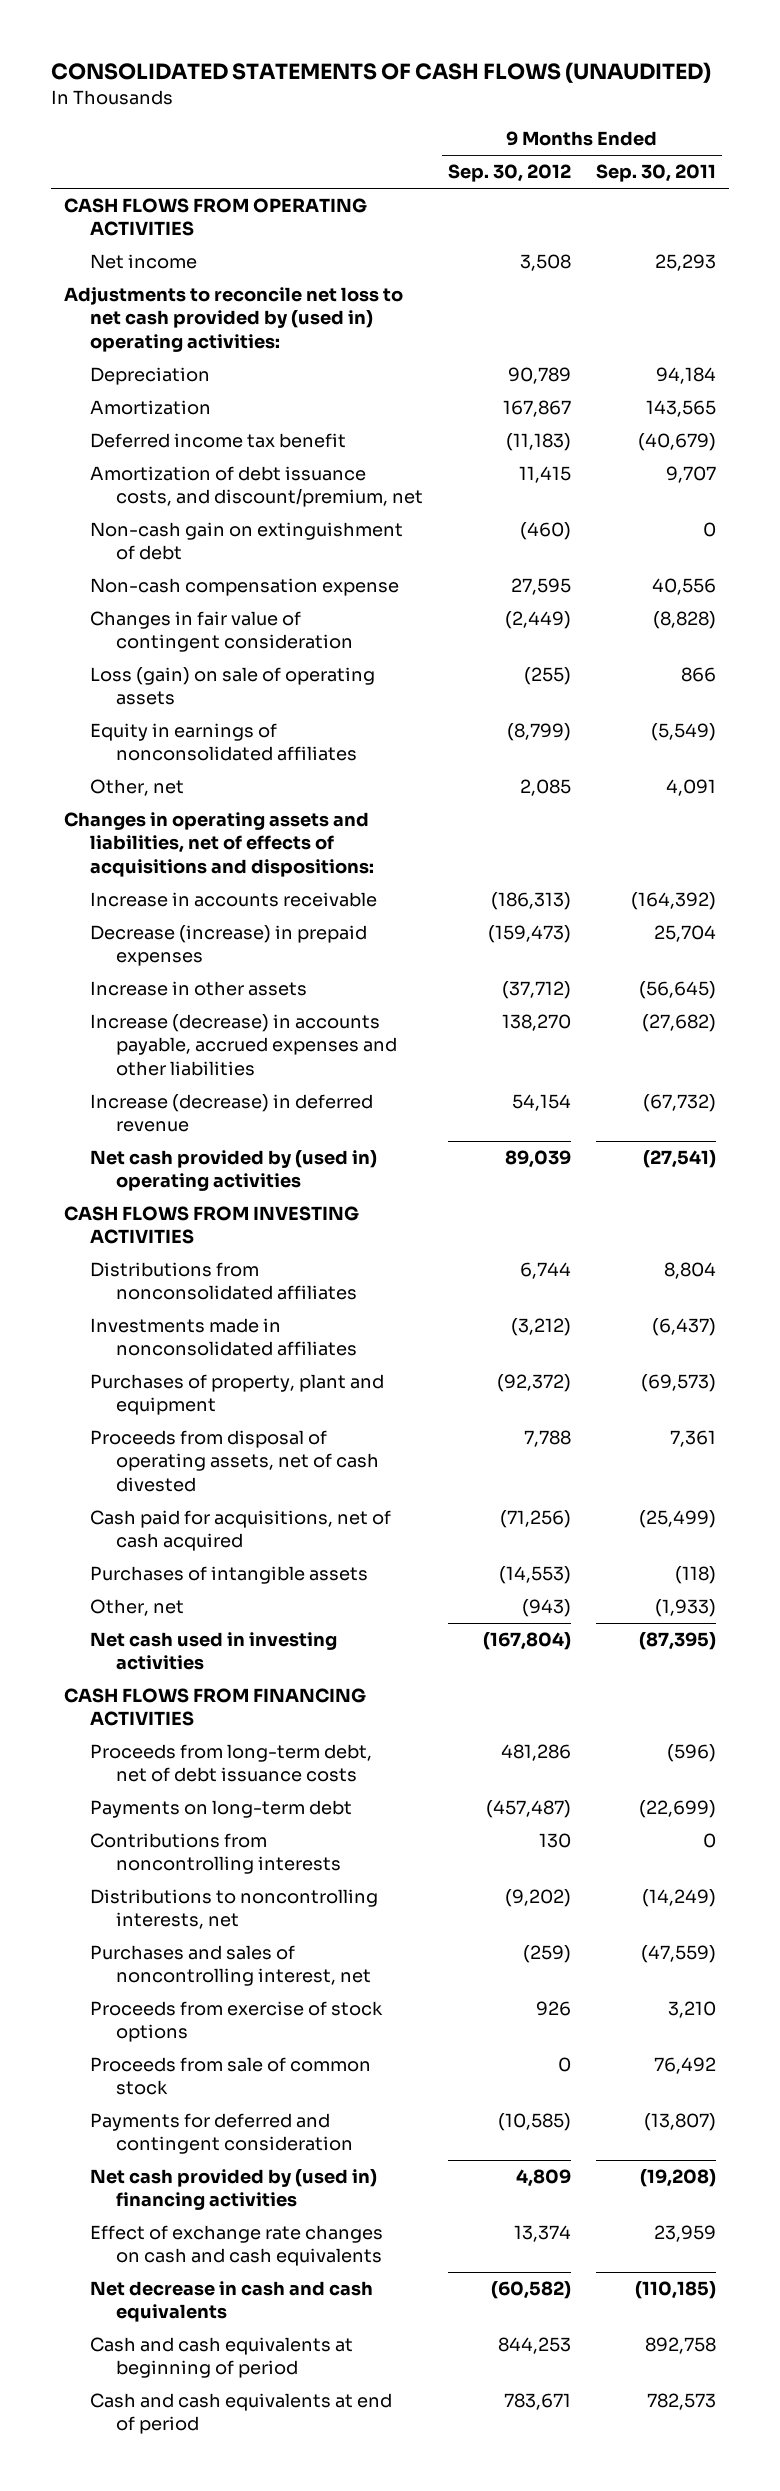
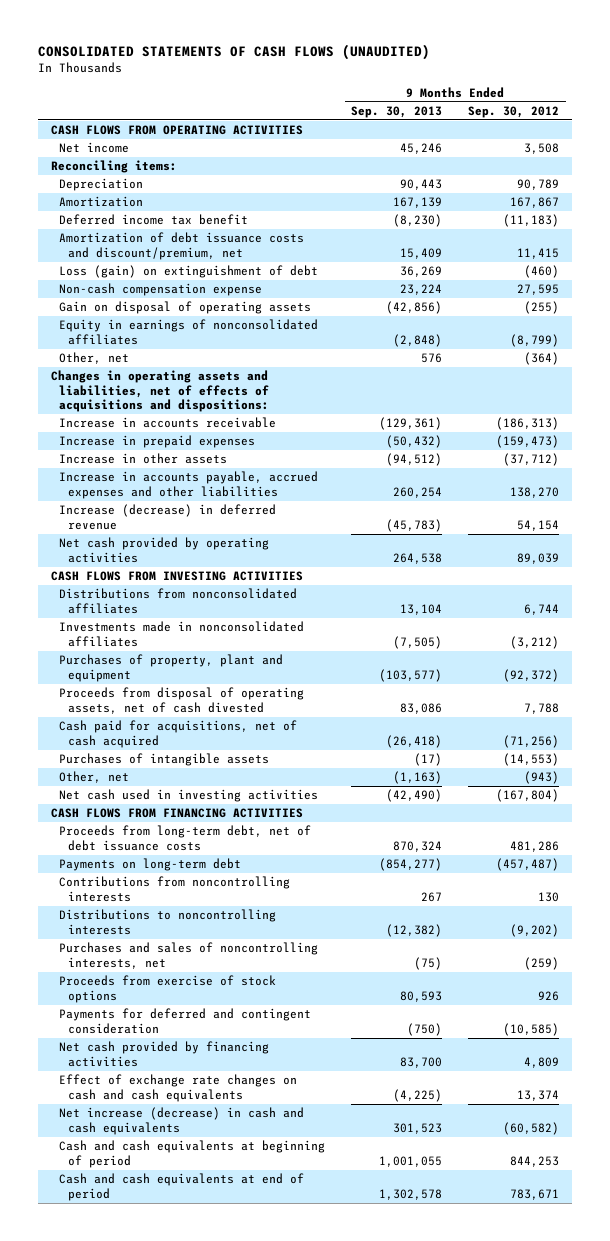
[596,164,717,183] Sep. 30, 2011 -> none
none -> [351,106,443,119] Sep. 30, 2013
[63,287,403,352] Adjustments to reconcile net loss to net cash provided by (used in) operating activities: -> [50,160,177,174] Reconciling items:
[89,466,424,508] Amortization of debt issuance costs, and discount/premium, net -> [59,232,305,260] Amortization of debt issuance costs and discount/premium, net
[89,522,403,561] Non-cash gain on extinguishment of debt -> [59,265,319,279] Loss (gain) on extinguishment of debt
[89,611,354,653] Changes in fair value of contingent consideration -> none
[89,667,375,706] Loss (gain) on sale of operating assets -> [59,301,312,315] Gain on disposal of operating assets
[520,779,572,797] 2,085 -> [524,352,560,366] (364)
[89,925,367,967] Decrease (increase) in prepaid expenses -> [59,435,256,449] Increase in prepaid expenses
[89,1014,398,1076] Increase (decrease) in accounts payable, accrued expenses and other liabilities -> [59,471,319,499] Increase in accounts payable, accrued expenses and other liabilities
[89,1150,377,1192] Net cash provided by (used in) operating activities -> [59,537,270,563] Net cash provided by operating activities
[89,1889,378,1930] Distributions to noncontrolling interests, net -> [59,909,277,935] Distributions to noncontrolling interests
[89,1945,372,1987] Purchases and sales of noncontrolling interest, net -> [59,942,319,969] Purchases and sales of noncontrolling interests, net
[89,2057,371,2096] Proceeds from sale of common stock -> none
[89,2169,377,2211] Net cash provided by (used in) financing activities -> [59,1041,270,1067] Net cash provided by financing activities
[89,2281,373,2323] Net decrease in cash and cash equivalents -> [59,1107,305,1135] Net increase (decrease) in cash and cash equivalents

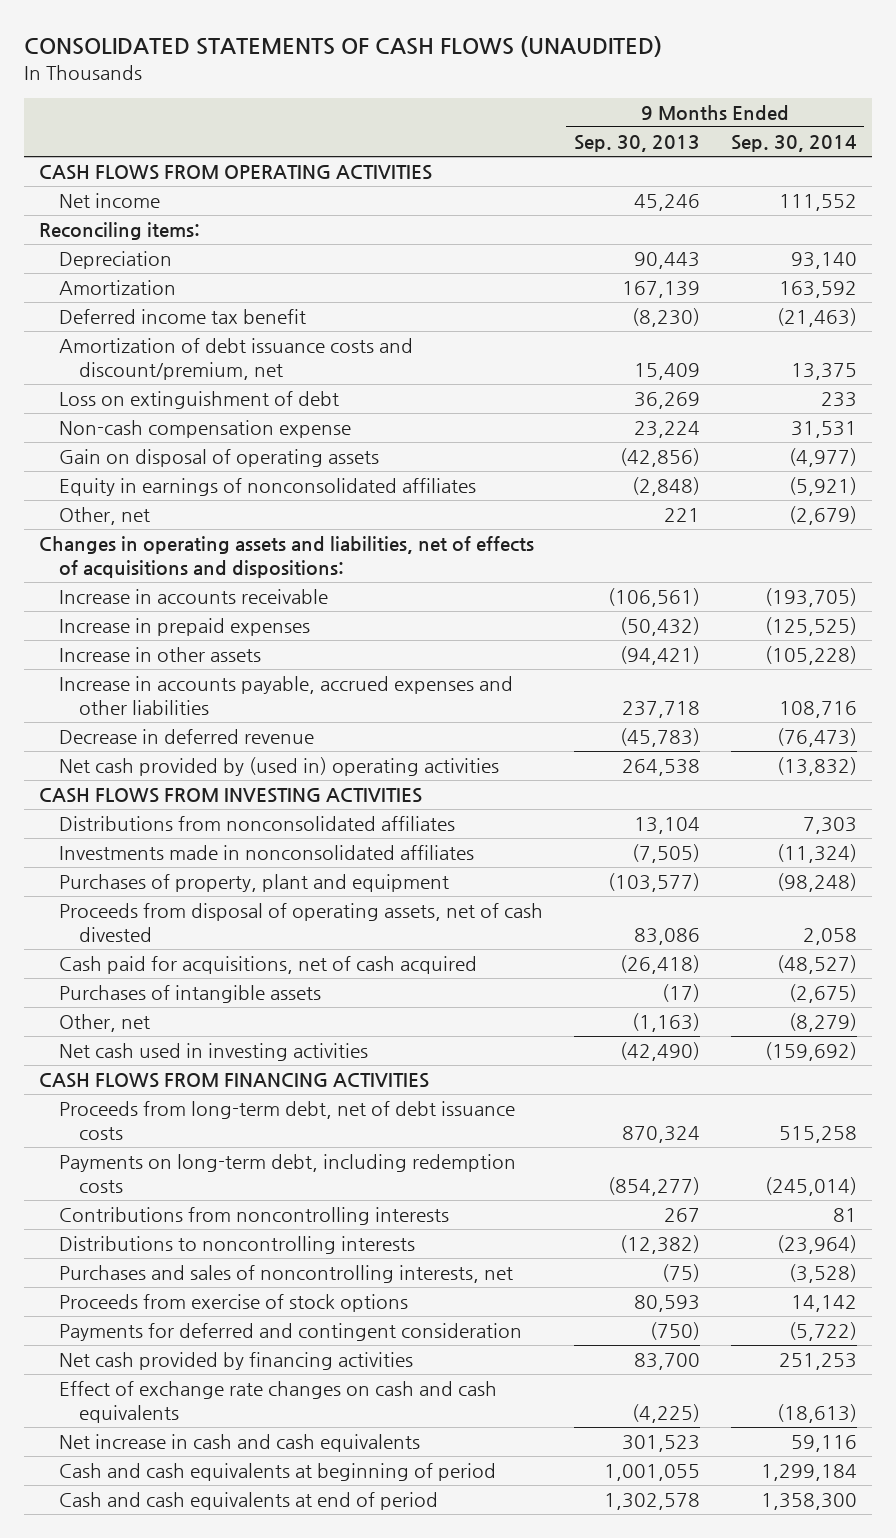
[468,106,560,119] Sep. 30, 2012 -> none
none -> [730,135,857,153] Sep. 30, 2014
[59,265,319,279] Loss (gain) on extinguishment of debt -> [59,391,340,410] Loss on extinguishment of debt
[421,353,443,364] 576 -> [663,508,700,523] 221
[379,417,443,431] (129,361) -> [607,588,700,608] (106,561)
[386,453,443,467] (94,512) -> [619,646,700,666] (94,421)
[393,486,443,498] 260,254 -> [621,700,700,718] 237,718
[59,504,277,530] Increase (decrease) in deferred revenue -> [59,729,315,745] Decrease in deferred revenue
[59,537,270,563] Net cash provided by operating activities -> [59,757,500,777] Net cash provided by (used in) operating activities
[59,858,242,872] Payments on long-term debt -> [59,1154,517,1193] Payments on long-term debt, including redemption costs
[59,1107,305,1135] Net increase (decrease) in cash and cash equivalents -> [59,1434,421,1453] Net increase in cash and cash equivalents

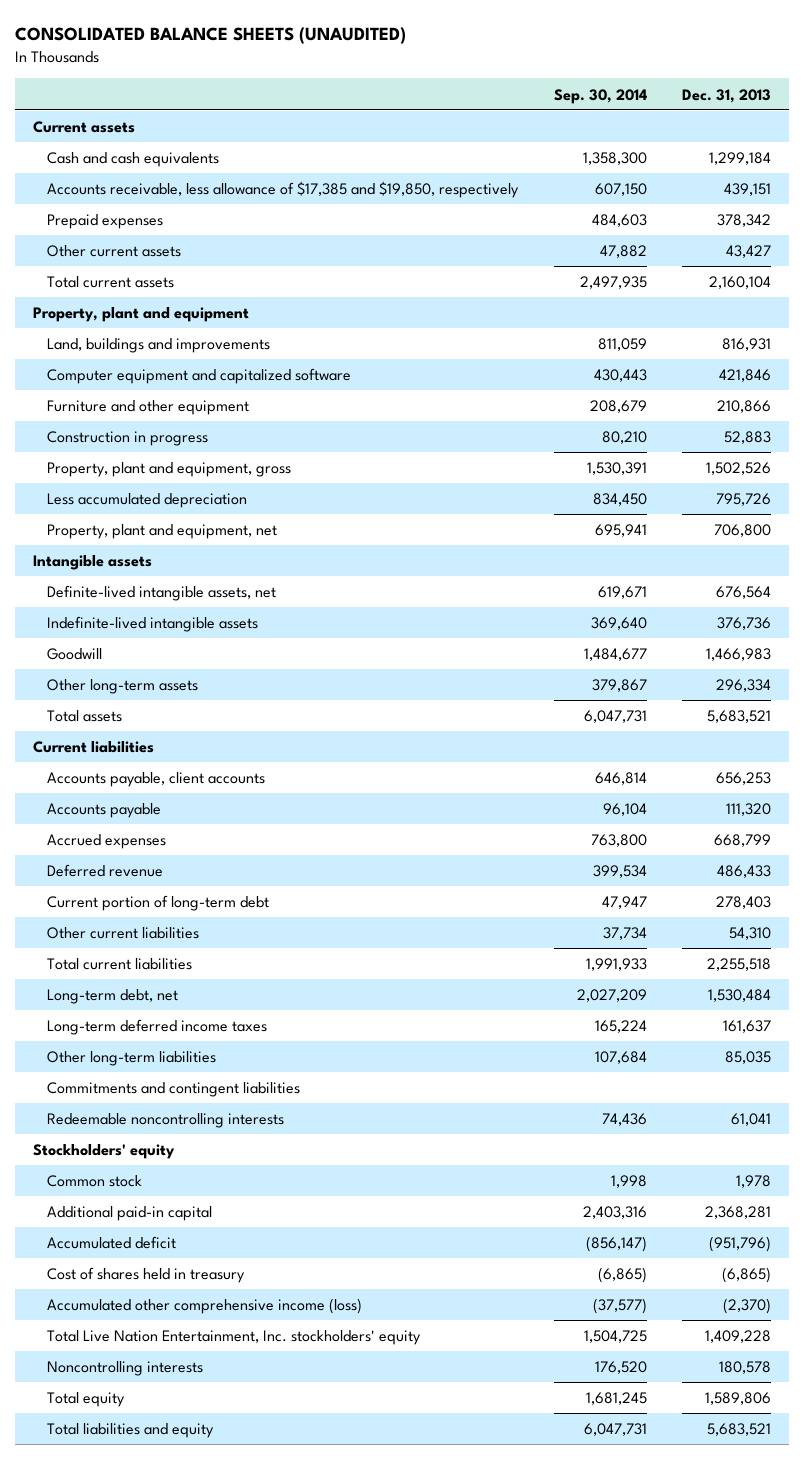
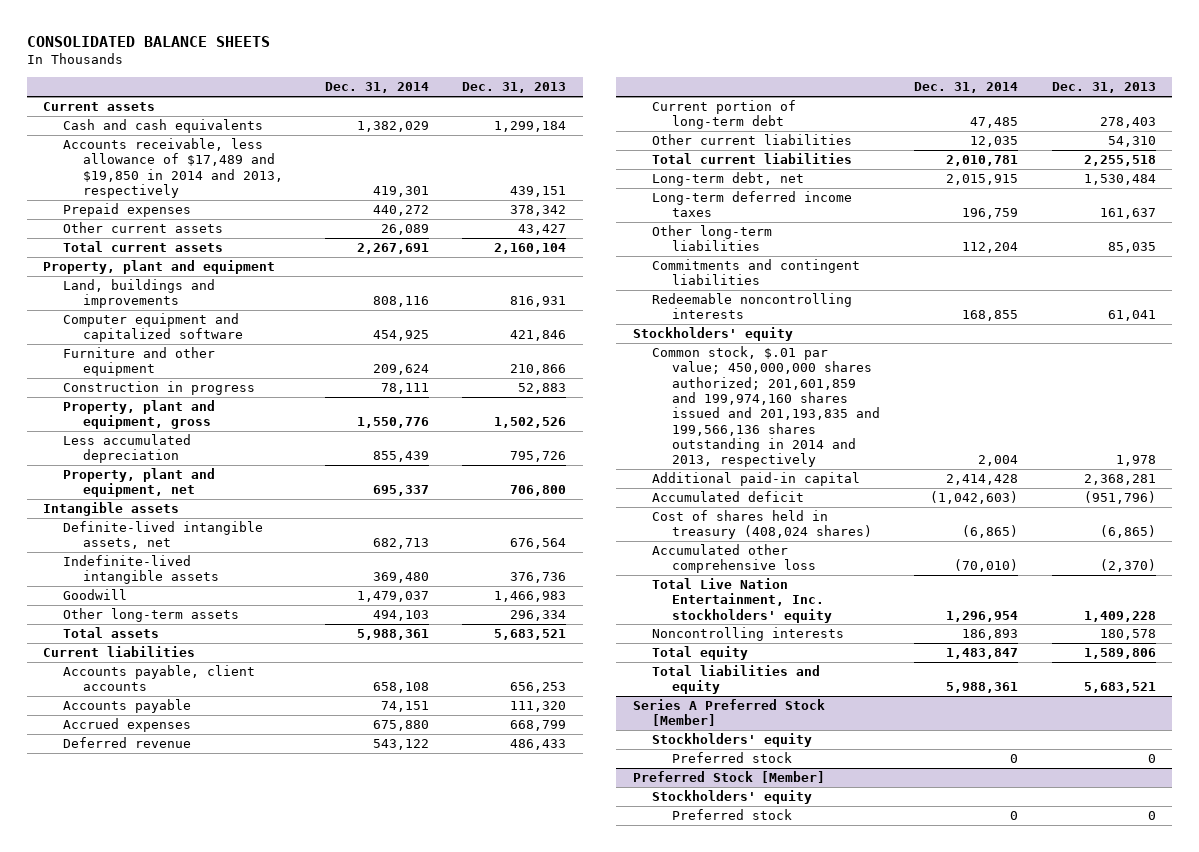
[15,27,407,45] CONSOLIDATED BALANCE SHEETS (UNAUDITED) -> [26,35,270,47] CONSOLIDATED BALANCE SHEETS
[553,88,647,104] Sep. 30, 2014 -> none
none -> [324,82,429,94] Dec. 31, 2014
[47,181,520,199] Accounts receivable, less allowance of $17,385 and $19,850, respectively -> [63,138,284,199] Accounts receivable, less allowance of $17,489 and $19,850 in 2014 and 2013, respectively
[47,1175,143,1188] Common stock -> [652,346,881,468] Common stock, $.01 par value; 450,000,000 shares authorized; 201,601,859 and 199,974,160 shares issued and 201,193,835 and 199,566,136 shares outstanding in 2014 and 2013, respectively
[47,1267,246,1284] Cost of shares held in treasury -> [652,510,873,540] Cost of shares held in treasury (408,024 shares)
[47,1298,363,1315] Accumulated other comprehensive income (loss) -> [652,544,817,574] Accumulated other comprehensive loss
none -> [632,699,825,727] Series A Preferred Stock [Member]
none -> [652,733,813,748] Stockholders' equity
none -> [672,752,793,764] Preferred stock
none -> [632,771,825,784] Preferred Stock [Member]
none -> [652,790,813,805] Stockholders' equity
none -> [672,809,793,821] Preferred stock

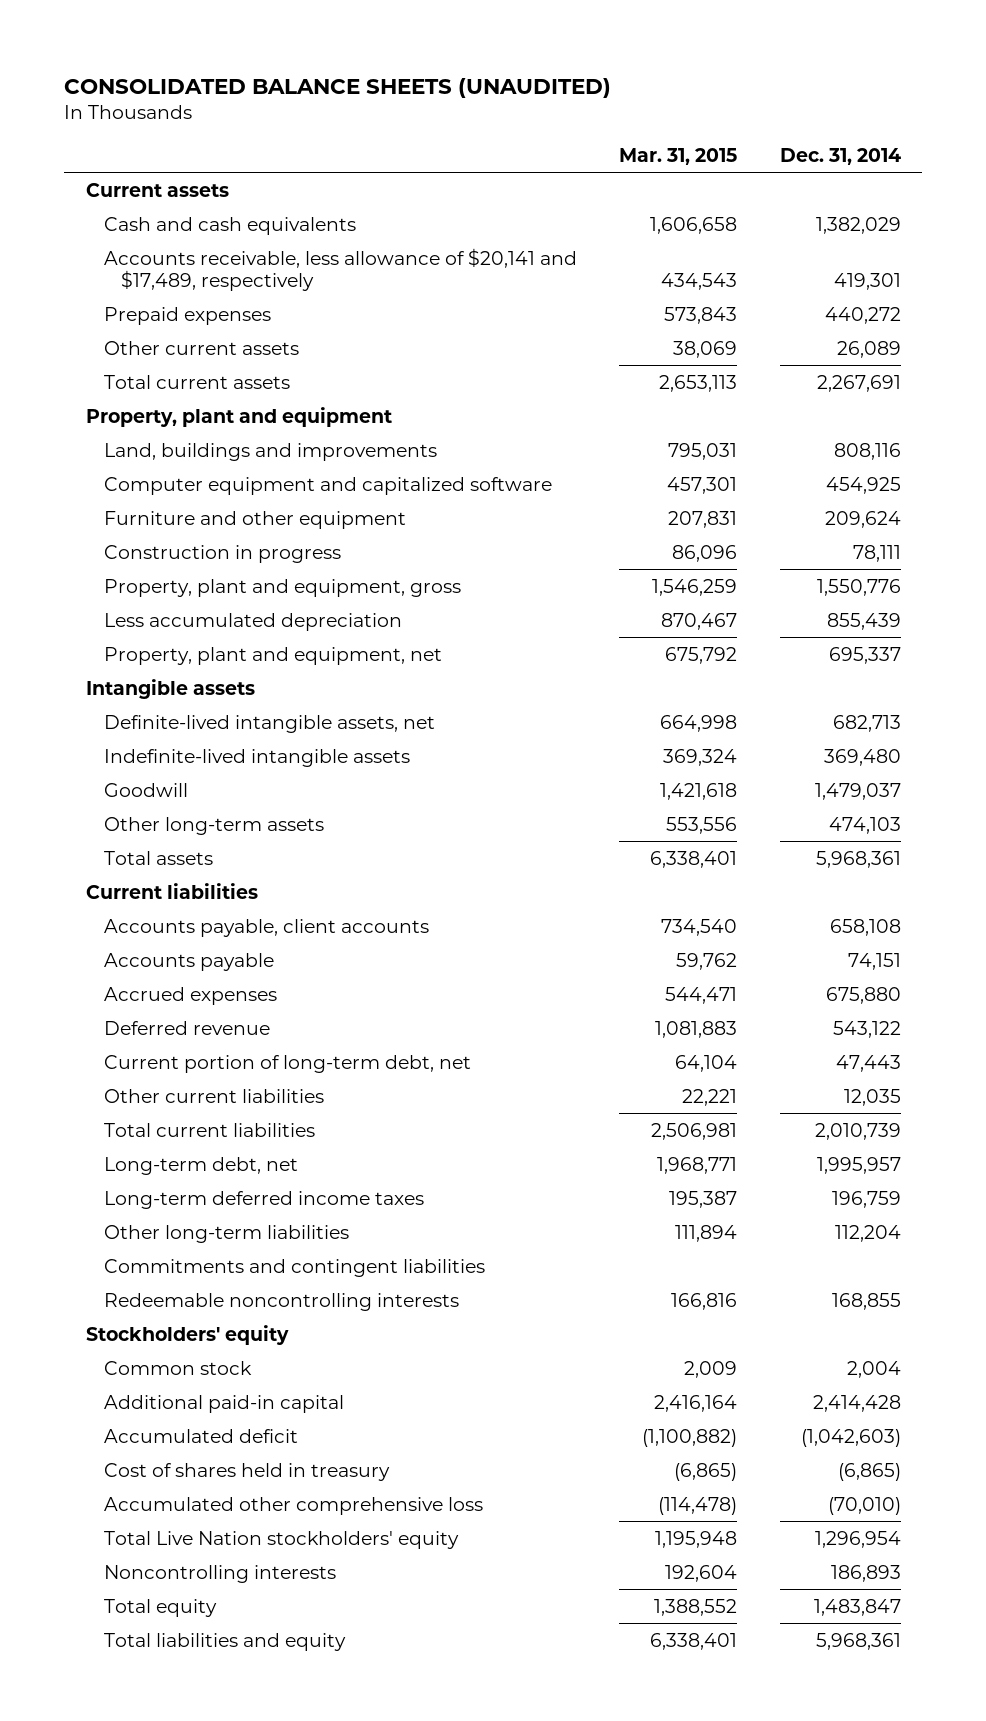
[26,35,270,47] CONSOLIDATED BALANCE SHEETS -> [64,77,612,98] CONSOLIDATED BALANCE SHEETS (UNAUDITED)
[462,82,567,94] Dec. 31, 2013 -> none
none -> [619,147,738,165] Mar. 31, 2015
[63,138,284,199] Accounts receivable, less allowance of $17,489 and $19,850 in 2014 and 2013, respectively -> [103,247,577,291] Accounts receivable, less allowance of $20,141 and $17,489, respectively
[372,610,429,622] 494,103 -> [828,816,901,834] 474,103
[356,629,429,641] 5,988,361 -> [815,850,901,868] 5,968,361
[652,100,797,130] Current portion of long-term debt -> [103,1054,471,1073] Current portion of long-term debt, net
[969,117,1018,129] 47,485 -> [835,1054,901,1072] 47,443
[945,155,1018,167] 2,010,781 -> [814,1122,901,1140] 2,010,739
[945,174,1018,186] 2,015,915 -> [816,1156,901,1174] 1,995,957
[652,346,881,468] Common stock, $.01 par value; 450,000,000 shares authorized; 201,601,859 and 199,974,160 shares issued and 201,193,835 and 199,566,136 shares outstanding in 2014 and 2013, respectively -> [103,1360,252,1375] Common stock
[652,510,873,540] Cost of shares held in treasury (408,024 shares) -> [103,1462,390,1481] Cost of shares held in treasury
[652,578,833,623] Total Live Nation Entertainment, Inc. stockholders' equity -> [103,1530,459,1549] Total Live Nation stockholders' equity
[632,699,825,727] Series A Preferred Stock [Member] -> none
[652,733,813,748] Stockholders' equity -> none
[672,752,793,764] Preferred stock -> none
[632,771,825,784] Preferred Stock [Member] -> none
[652,790,813,805] Stockholders' equity -> none
[672,809,793,821] Preferred stock -> none
[945,682,1018,694] 5,988,361 -> [815,1632,901,1650] 5,968,361

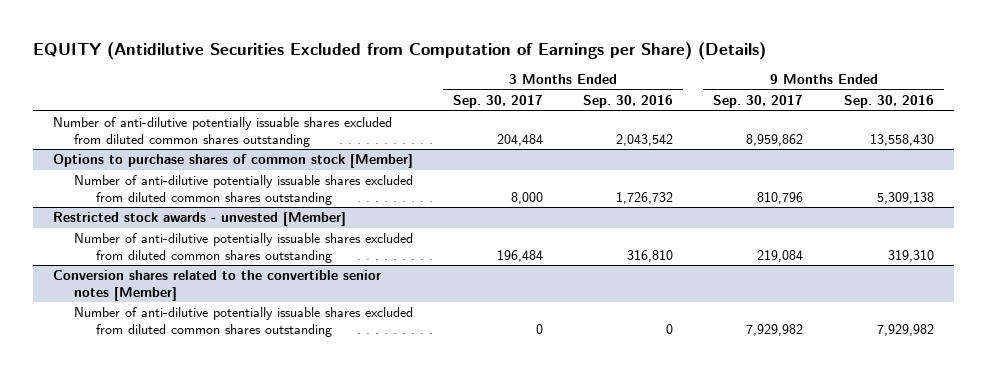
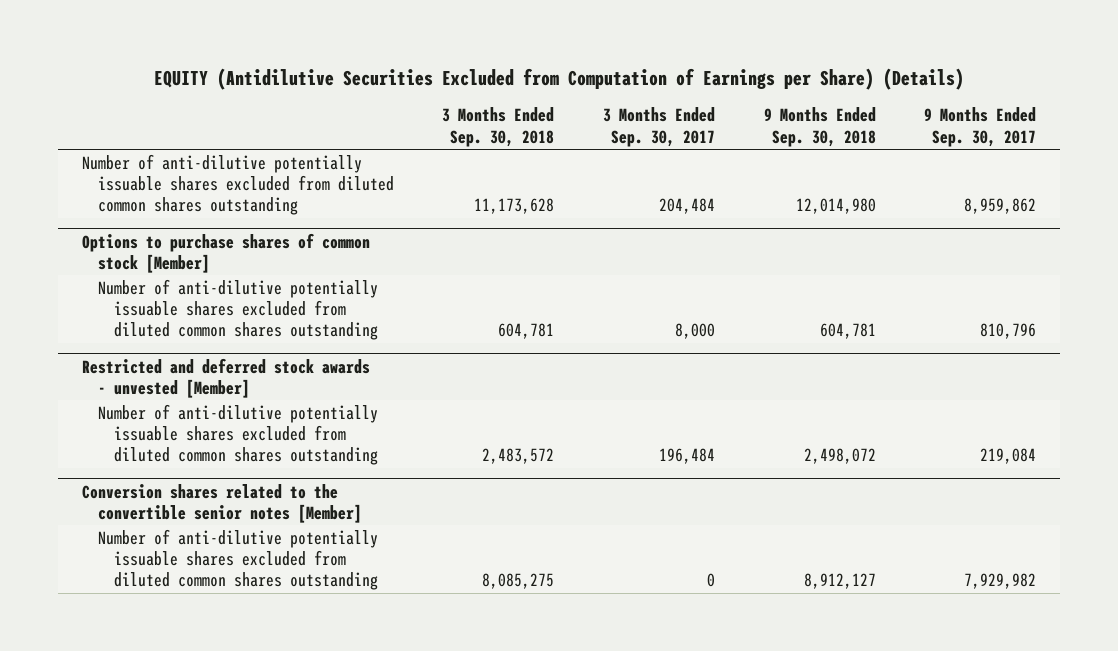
[583,95,674,109] Sep. 30, 2016 -> none
[843,95,934,109] Sep. 30, 2016 -> none
none -> [442,107,555,147] 3 Months Ended Sep. 30, 2018
none -> [763,107,876,147] 9 Months Ended Sep. 30, 2018
[52,212,346,227] Restricted stock awards - unvested [Member] -> [82,357,371,398] Restricted and deferred stock awards - unvested [Member]

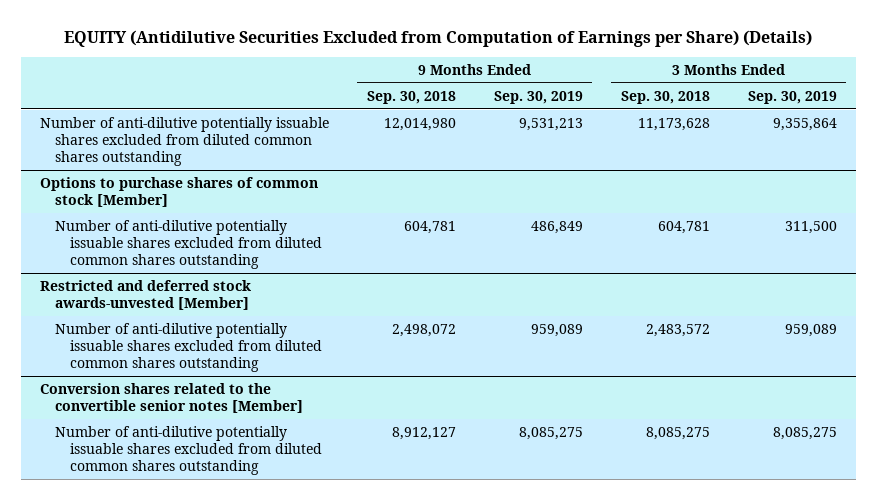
[603,107,716,147] 3 Months Ended Sep. 30, 2017 -> none
[924,107,1037,147] 9 Months Ended Sep. 30, 2017 -> none
none -> [493,90,583,104] Sep. 30, 2019
none -> [747,90,837,104] Sep. 30, 2019
[82,357,371,398] Restricted and deferred stock awards - unvested [Member] -> [39,280,251,310] Restricted and deferred stock awards-unvested [Member]

